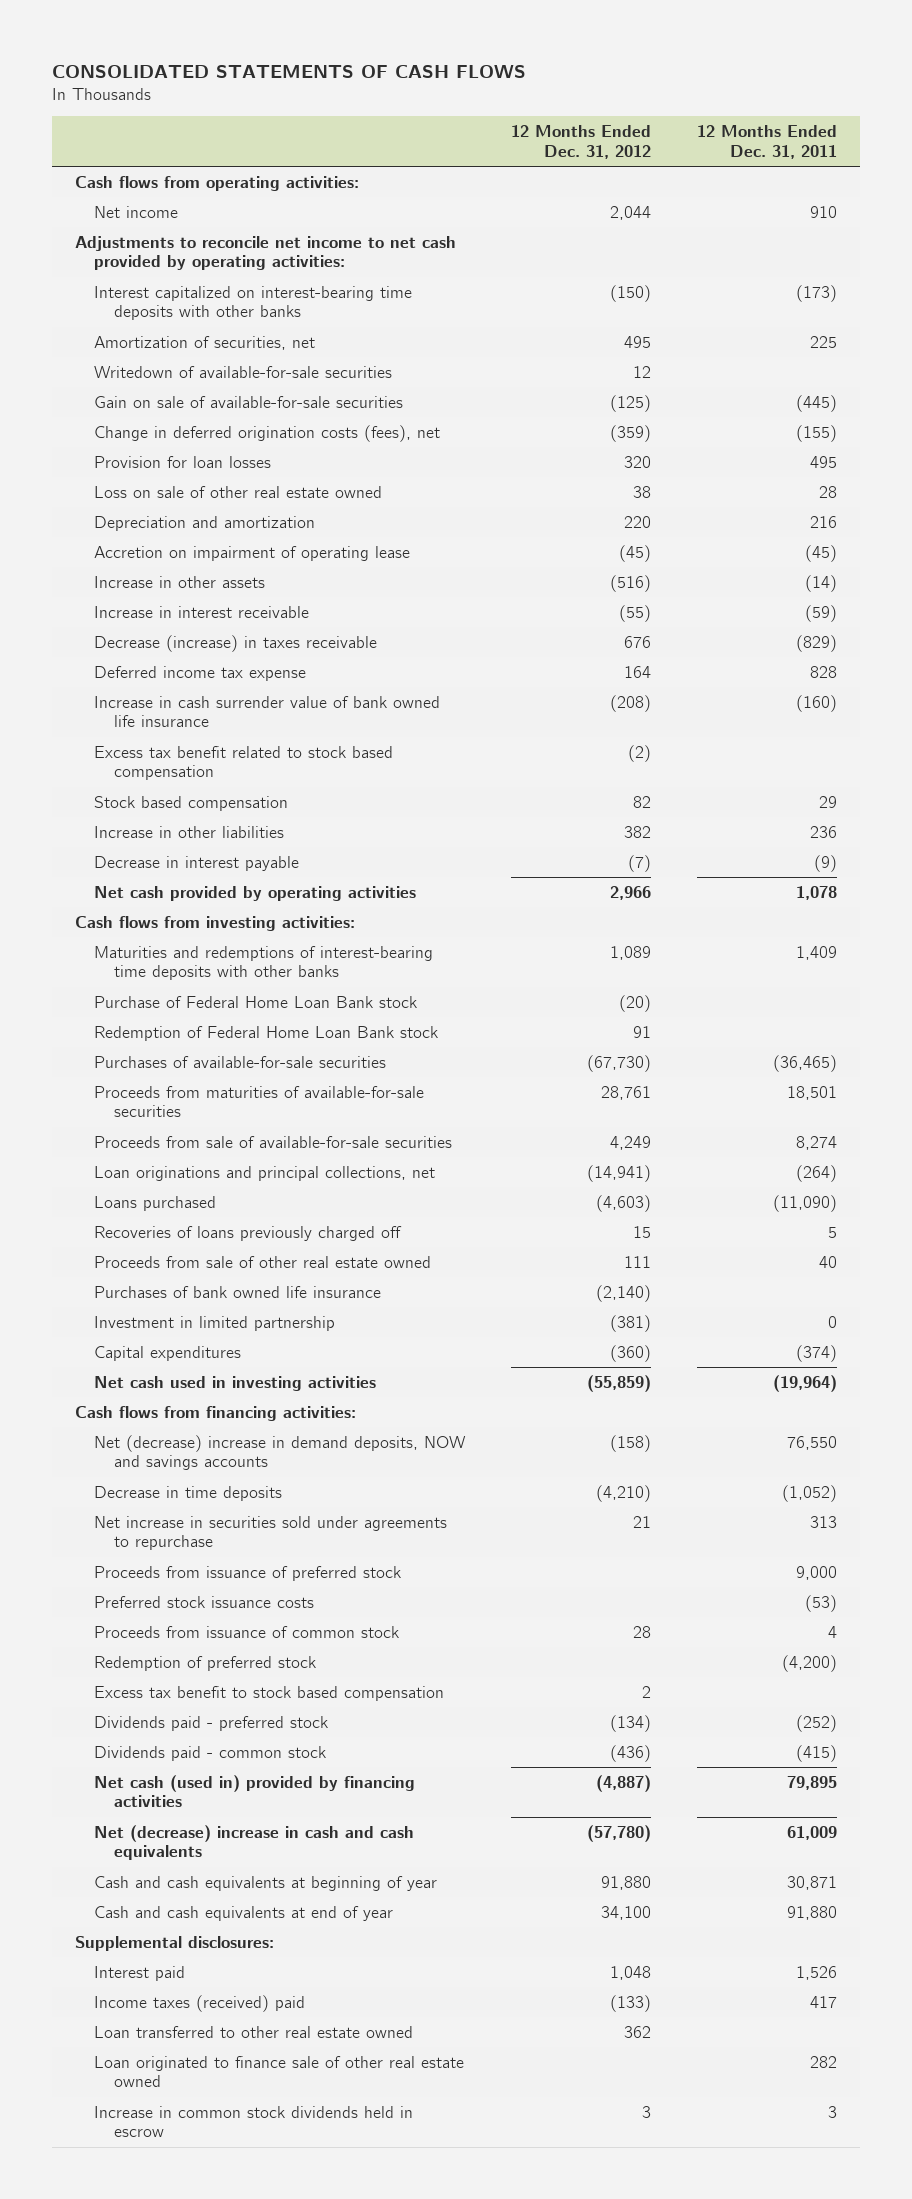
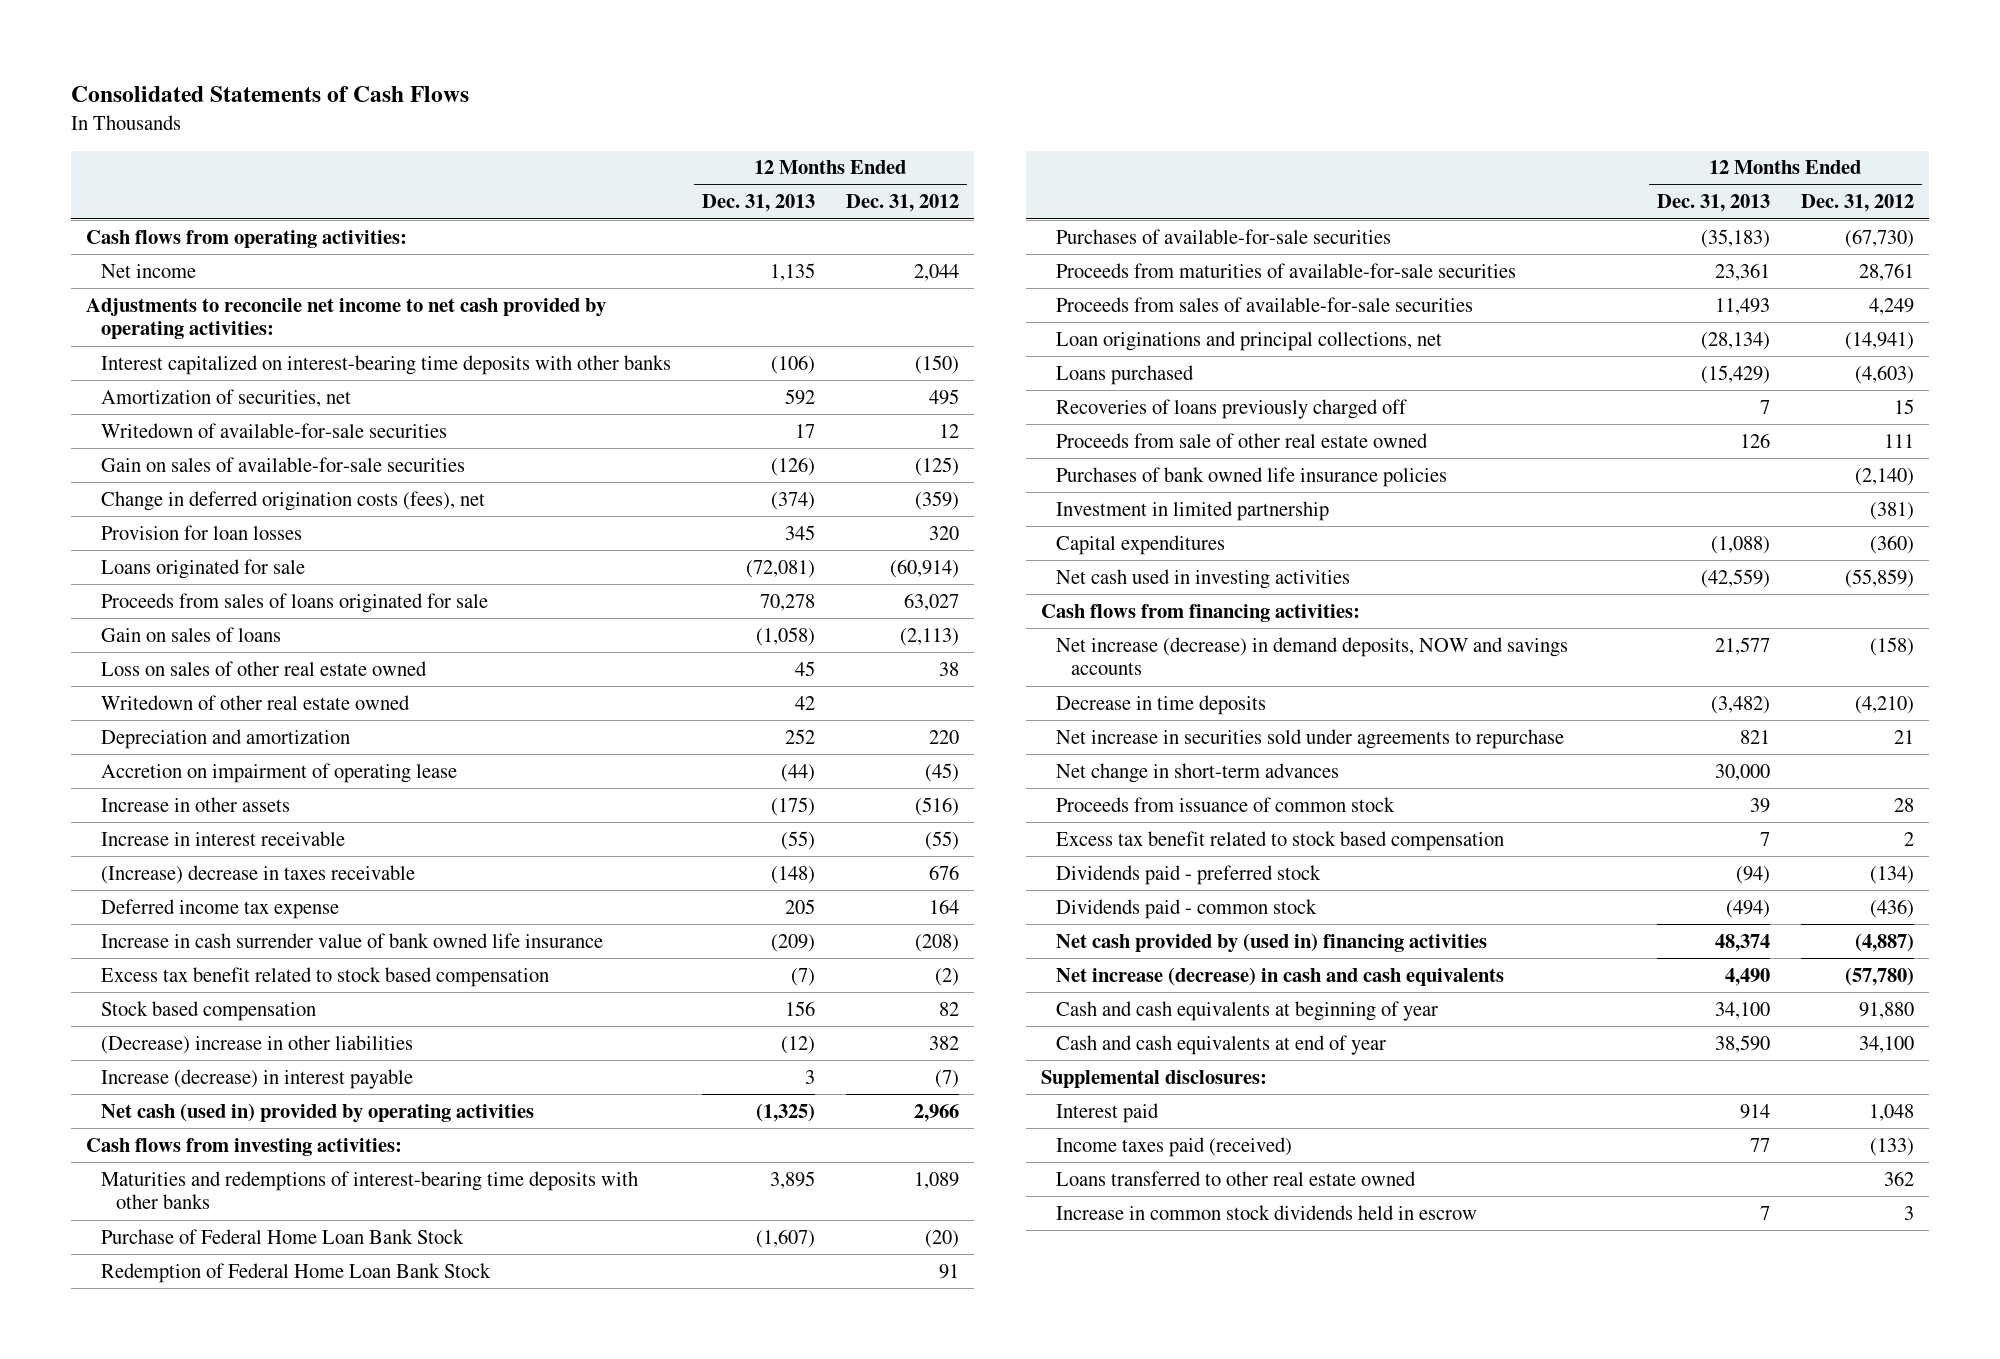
[51,64,526,78] CONSOLIDATED STATEMENTS OF CASH FLOWS -> [70,86,469,103] Consolidated Statements of Cash Flows
[696,125,837,159] 12 Months Ended Dec. 31, 2011 -> none
none -> [701,194,815,213] Dec. 31, 2013
[94,395,404,408] Gain on sale of available-for-sale securities -> [100,456,465,472] Gain on sales of available-for-sale securities
none -> [100,558,305,579] Loans originated for sale
none -> [100,592,488,613] Proceeds from sales of loans originated for sale
none -> [100,626,281,642] Gain on sales of loans
[94,485,383,498] Loss on sale of other real estate owned -> [100,660,427,676] Loss on sales of other real estate owned
none -> [100,694,410,710] Writedown of other real estate owned
[94,634,378,652] Decrease (increase) in taxes receivable -> [100,864,415,884] (Increase) decrease in taxes receivable
[94,825,285,838] Increase in other liabilities -> [100,1034,413,1054] (Decrease) increase in other liabilities
[94,855,300,871] Decrease in interest payable -> [100,1068,413,1089] Increase (decrease) in interest payable
[94,885,417,901] Net cash provided by operating activities -> [100,1102,534,1123] Net cash (used in) provided by operating activities
[94,995,418,1008] Purchase of Federal Home Loan Bank stock -> [100,1228,464,1244] Purchase of Federal Home Loan Bank Stock
[94,1025,439,1041] Redemption of Federal Home Loan Bank stock -> [100,1262,491,1283] Redemption of Federal Home Loan Bank Stock
[94,1135,453,1148] Proceeds from sale of available-for-sale securities -> [1055,296,1473,312] Proceeds from sales of available-for-sale securities
[94,1285,382,1298] Purchases of bank owned life insurance -> [1055,466,1447,487] Purchases of bank owned life insurance policies
[94,1434,467,1471] Net (decrease) increase in demand deposits, NOW and savings accounts -> [1055,636,1568,676] Net increase (decrease) in demand deposits, NOW and savings accounts
[94,1565,402,1581] Proceeds from issuance of preferred stock -> none
[94,1595,315,1608] Preferred stock issuance costs -> none
none -> [1055,762,1339,783] Net change in short-term advances
[94,1655,317,1671] Redemption of preferred stock -> none
[94,1685,445,1701] Excess tax benefit to stock based compensation -> [1055,830,1504,851] Excess tax benefit related to stock based compensation
[94,1774,416,1808] Net cash (used in) provided by financing activities -> [1055,932,1487,953] Net cash provided by (used in) financing activities
[94,1824,415,1861] Net (decrease) increase in cash and cash equivalents -> [1055,966,1504,986] Net increase (decrease) in cash and cash equivalents
[94,2055,465,2088] Loan originated to finance sale of other real estate owned -> none
[94,1994,306,2012] Income taxes (received) paid -> [1055,1136,1292,1157] Income taxes paid (received)
[94,2025,414,2038] Loan transferred to other real estate owned -> [1055,1170,1416,1186] Loans transferred to other real estate owned

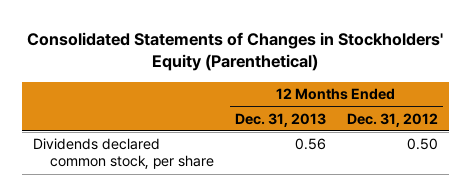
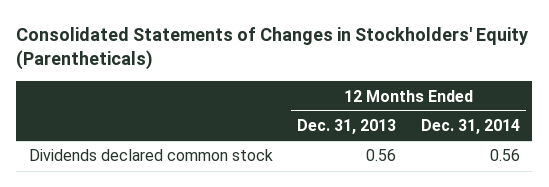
[27,31,444,72] Consolidated Statements of Changes in Stockholders' Equity (Parenthetical) -> [16,26,529,71] Consolidated Statements of Changes in Stockholders' Equity (Parentheticals)
[346,112,438,127] Dec. 31, 2012 -> none
none -> [421,119,521,135] Dec. 31, 2014
[32,138,214,170] Dividends declared common stock, per share -> [28,149,273,162] Dividends declared common stock

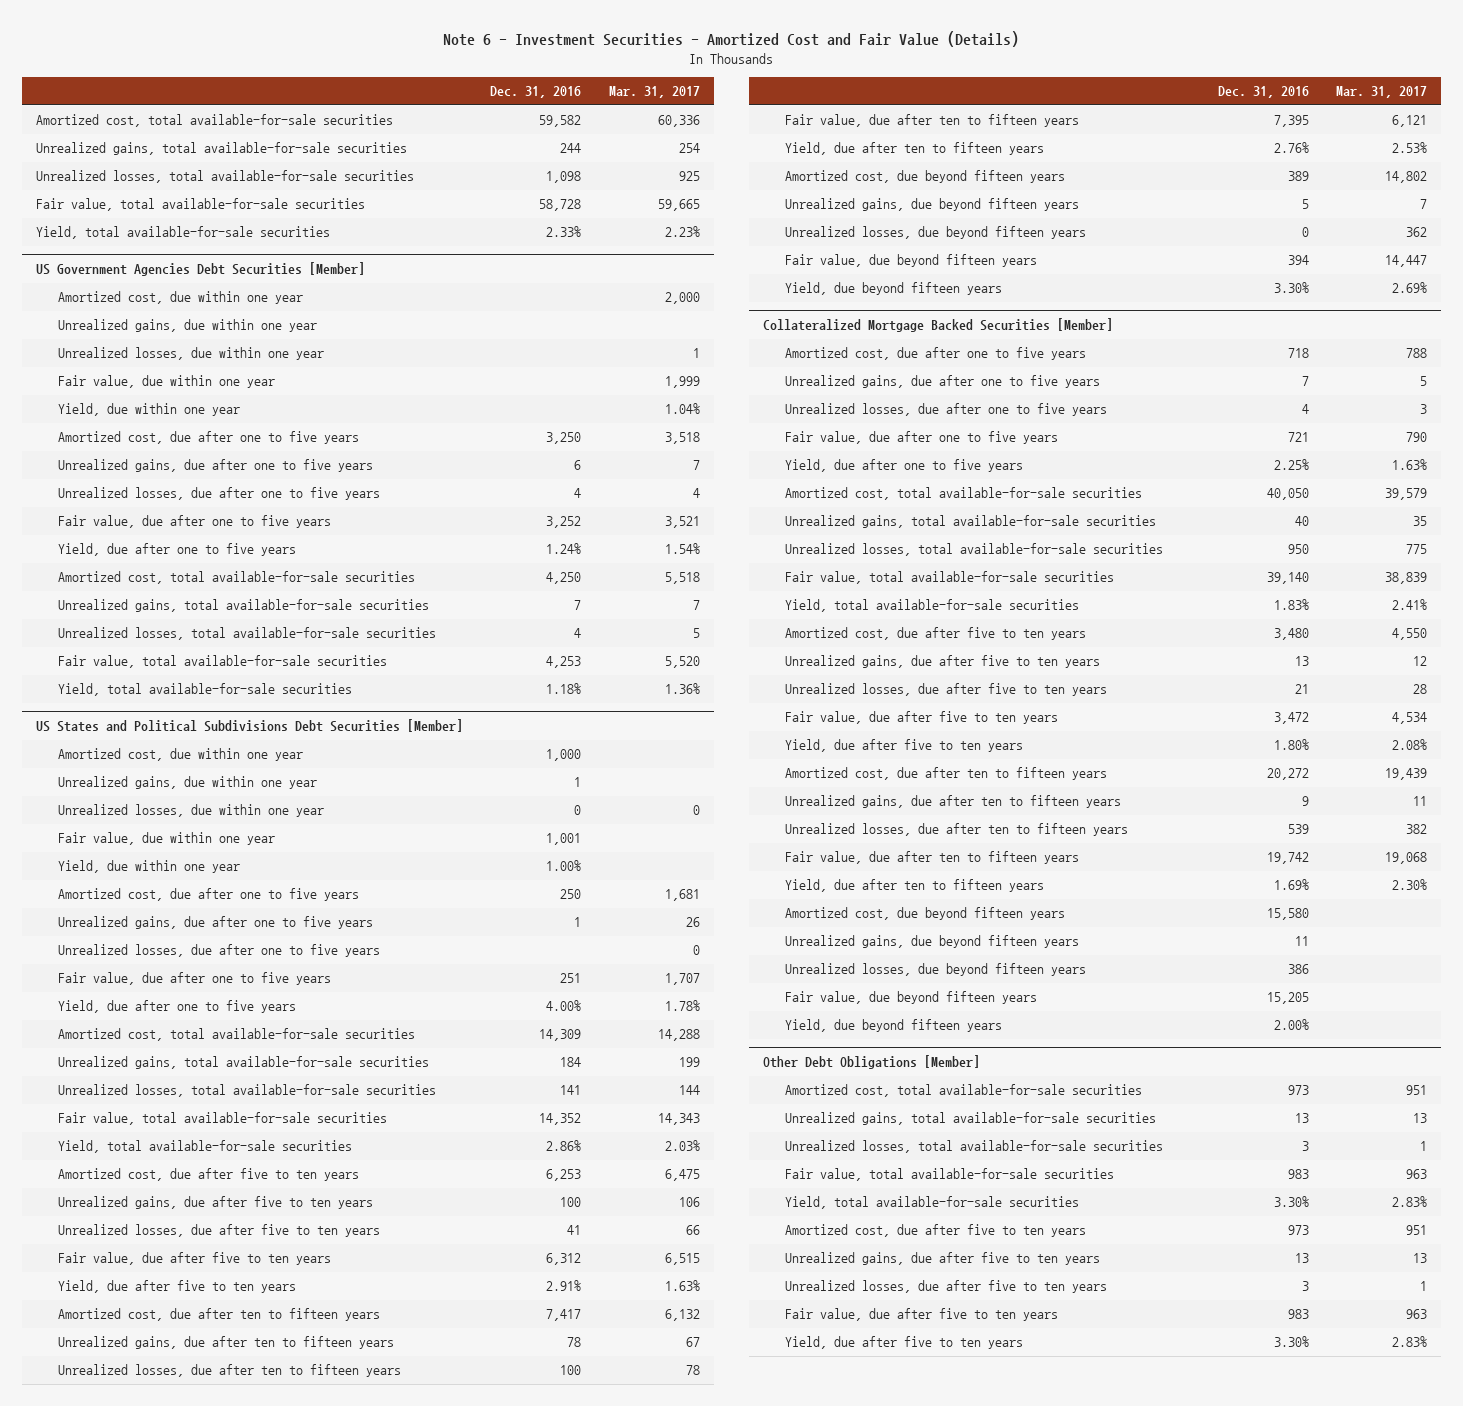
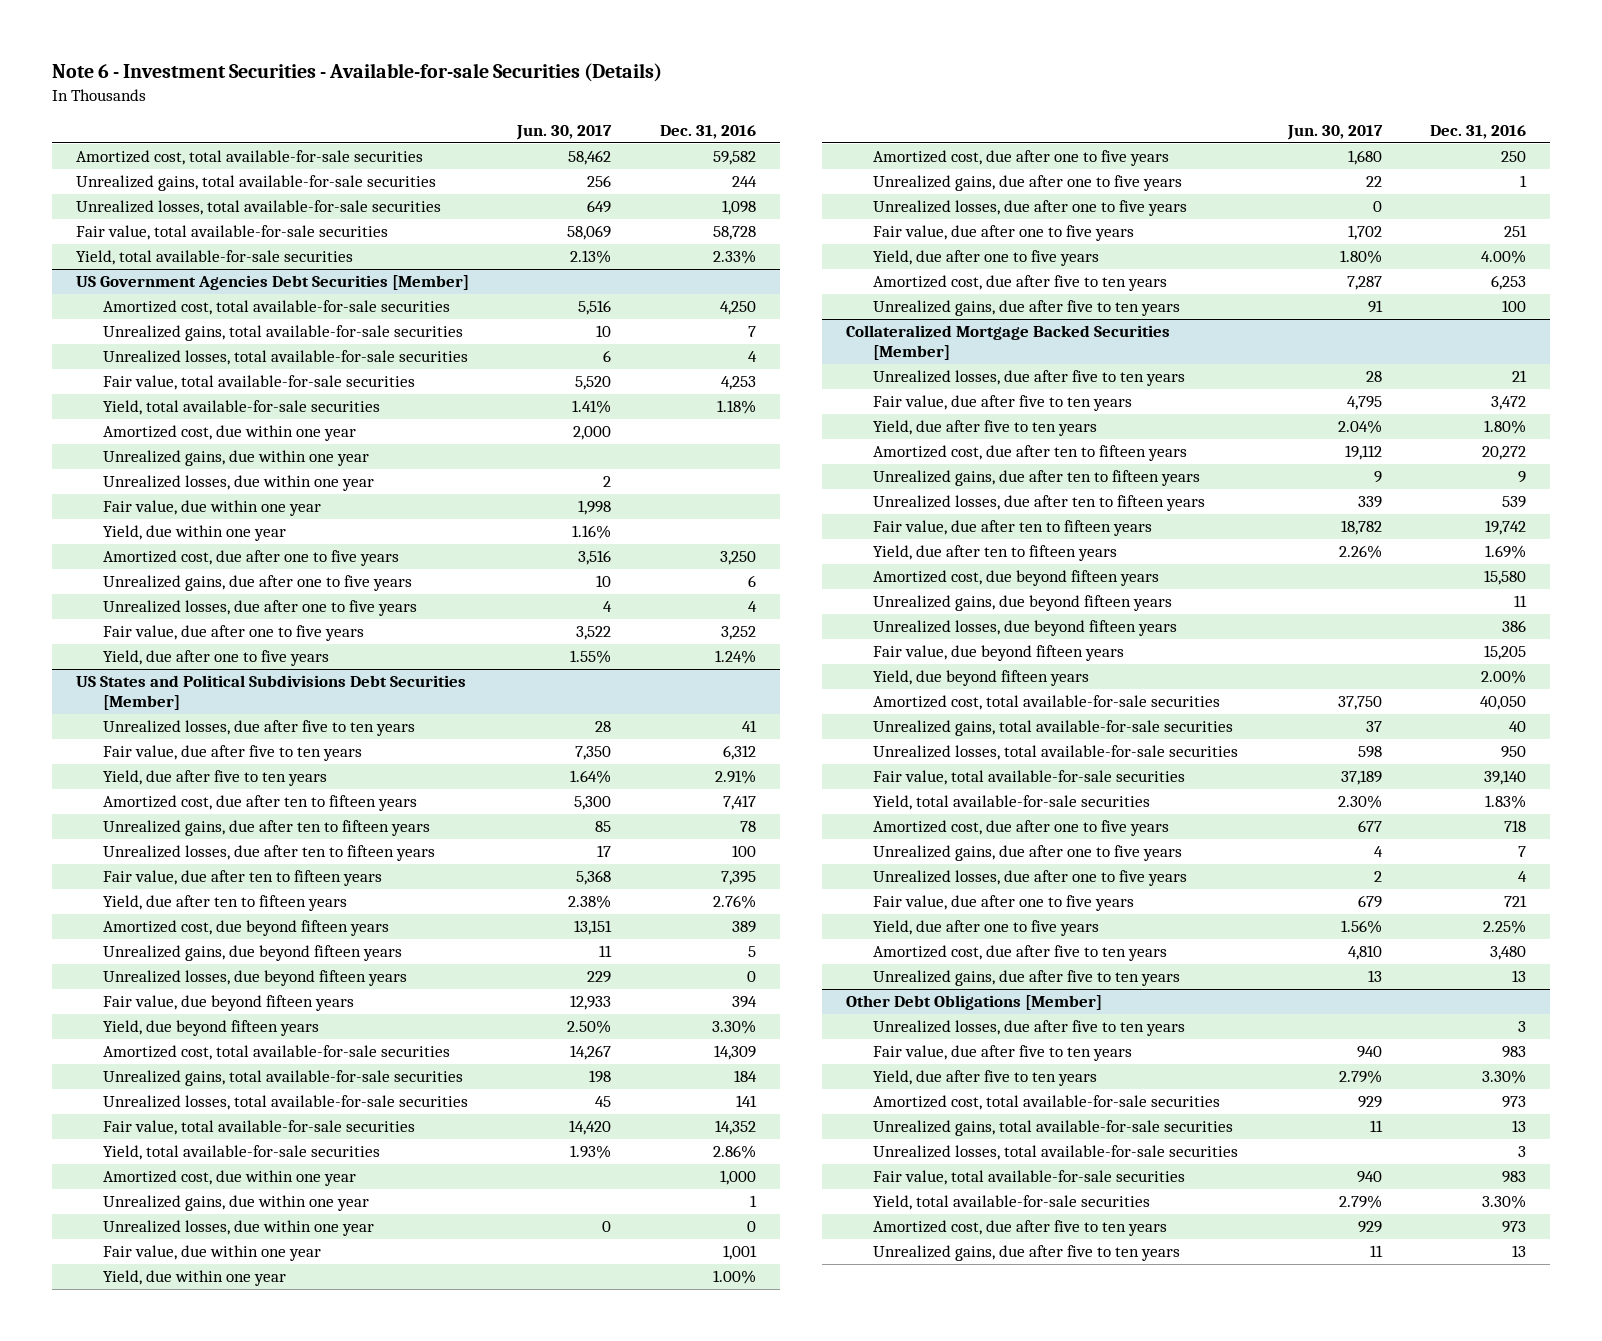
[443,30,1020,47] Note 6 - Investment Securities - Amortized Cost and Fair Value (Details) -> [51,62,662,82] Note 6 - Investment Securities - Available-for-sale Securities (Details)
[609,86,701,99] Mar. 31, 2017 -> none
none -> [516,124,613,140] Jun. 30, 2017
[57,571,415,585] Amortized cost, total available-for-sale securities -> [102,300,450,316] Amortized cost, total available-for-sale securities
[57,599,429,613] Unrealized gains, total available-for-sale securities -> [102,325,463,342] Unrealized gains, total available-for-sale securities
[57,627,436,641] Unrealized losses, total available-for-sale securities -> [102,350,468,366] Unrealized losses, total available-for-sale securities
[57,655,387,669] Fair value, total available-for-sale securities -> [102,375,415,391] Fair value, total available-for-sale securities
[57,683,352,697] Yield, total available-for-sale securities -> [102,400,380,416] Yield, total available-for-sale securities
[57,1028,415,1042] Amortized cost, total available-for-sale securities -> [102,1045,450,1061] Amortized cost, total available-for-sale securities
[57,1056,429,1070] Unrealized gains, total available-for-sale securities -> [102,1070,463,1087] Unrealized gains, total available-for-sale securities
[57,1084,436,1098] Unrealized losses, total available-for-sale securities -> [102,1095,468,1111] Unrealized losses, total available-for-sale securities
[57,1112,387,1126] Fair value, total available-for-sale securities -> [102,1120,415,1136] Fair value, total available-for-sale securities
[57,1140,352,1154] Yield, total available-for-sale securities -> [102,1145,380,1161] Yield, total available-for-sale securities
[57,748,303,762] Amortized cost, due within one year -> [102,1170,356,1187] Amortized cost, due within one year
[57,776,317,790] Unrealized gains, due within one year -> [102,1195,369,1212] Unrealized gains, due within one year
[57,804,324,818] Unrealized losses, due within one year -> [102,1220,374,1237] Unrealized losses, due within one year
[57,832,275,846] Fair value, due within one year -> [102,1245,321,1262] Fair value, due within one year
[57,860,240,874] Yield, due within one year -> [102,1270,286,1287] Yield, due within one year
[57,888,359,902] Amortized cost, due after one to five years -> [872,150,1169,167] Amortized cost, due after one to five years
[57,916,373,930] Unrealized gains, due after one to five years -> [872,175,1182,192] Unrealized gains, due after one to five years
[57,944,380,958] Unrealized losses, due after one to five years -> [872,200,1187,217] Unrealized losses, due after one to five years
[57,972,331,986] Fair value, due after one to five years -> [872,225,1134,242] Fair value, due after one to five years
[57,1000,296,1014] Yield, due after one to five years -> [872,250,1099,267] Yield, due after one to five years
[57,1168,359,1182] Amortized cost, due after five to ten years -> [872,275,1167,292] Amortized cost, due after five to ten years
[57,1196,373,1210] Unrealized gains, due after five to ten years -> [872,300,1180,317] Unrealized gains, due after five to ten years
[784,487,1142,501] Amortized cost, total available-for-sale securities -> [872,695,1220,711] Amortized cost, total available-for-sale securities
[784,515,1156,529] Unrealized gains, total available-for-sale securities -> [872,720,1233,737] Unrealized gains, total available-for-sale securities
[784,543,1163,557] Unrealized losses, total available-for-sale securities -> [872,745,1238,761] Unrealized losses, total available-for-sale securities
[784,571,1114,585] Fair value, total available-for-sale securities -> [872,770,1185,786] Fair value, total available-for-sale securities
[784,599,1079,613] Yield, total available-for-sale securities -> [872,795,1150,811] Yield, total available-for-sale securities
[784,347,1086,361] Amortized cost, due after one to five years -> [872,820,1169,837] Amortized cost, due after one to five years
[784,375,1100,389] Unrealized gains, due after one to five years -> [872,845,1182,862] Unrealized gains, due after one to five years
[784,403,1107,417] Unrealized losses, due after one to five years -> [872,870,1187,887] Unrealized losses, due after one to five years
[784,431,1058,445] Fair value, due after one to five years -> [872,895,1134,912] Fair value, due after one to five years
[784,459,1023,473] Yield, due after one to five years -> [872,920,1099,937] Yield, due after one to five years
[784,627,1086,641] Amortized cost, due after five to ten years -> [872,945,1167,962] Amortized cost, due after five to ten years
[784,655,1100,669] Unrealized gains, due after five to ten years -> [872,970,1180,987] Unrealized gains, due after five to ten years
[784,1280,1107,1294] Unrealized losses, due after five to ten years -> [872,1020,1185,1037] Unrealized losses, due after five to ten years
[784,1308,1058,1322] Fair value, due after five to ten years -> [872,1045,1132,1062] Fair value, due after five to ten years
[784,1336,1023,1350] Yield, due after five to ten years -> [872,1070,1097,1087] Yield, due after five to ten years

